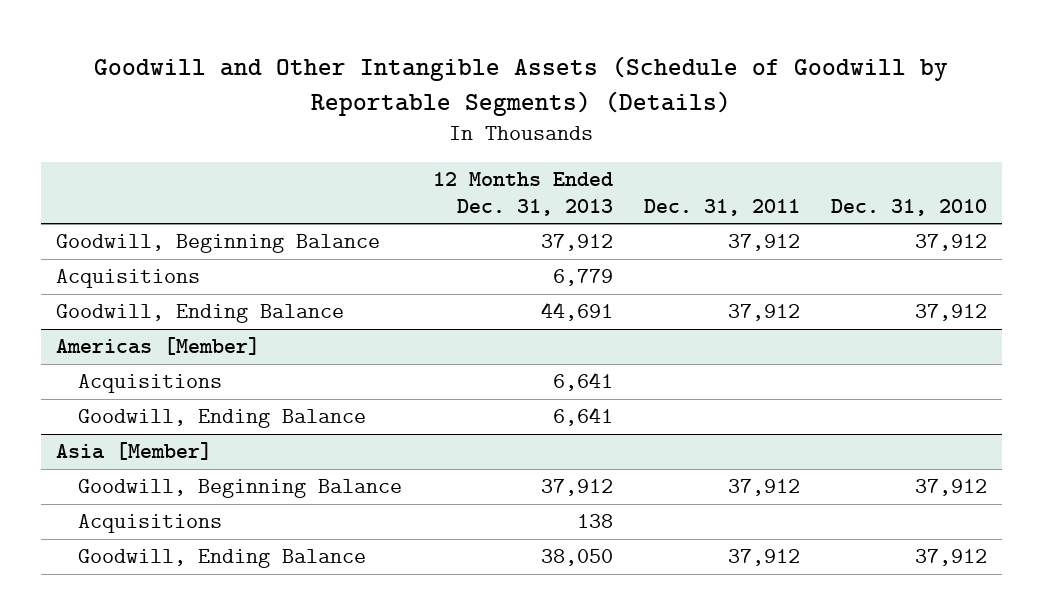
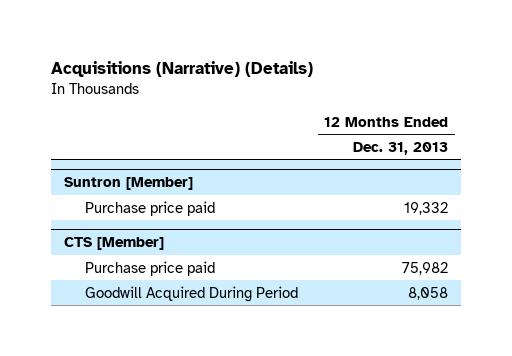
[94,56,949,116] Goodwill and Other Intangible Assets (Schedule of Goodwill by Reportable Segments) (Details) -> [50,60,313,77] Acquisitions (Narrative) (Details)
[643,198,800,216] Dec. 31, 2011 -> none
[830,198,987,216] Dec. 31, 2010 -> none
[56,234,381,254] Goodwill, Beginning Balance -> none
[56,269,201,289] Acquisitions -> none
[56,304,345,324] Goodwill, Ending Balance -> none
[56,337,261,356] Americas [Member] -> none
[77,374,222,394] Acquisitions -> none
[77,409,366,429] Goodwill, Ending Balance -> none
[56,442,213,461] Asia [Member] -> none
[77,479,402,499] Goodwill, Beginning Balance -> none
[77,514,222,534] Acquisitions -> none
[77,549,366,569] Goodwill, Ending Balance -> none
none -> [63,176,193,190] Suntron [Member]
none -> [85,200,216,216] Purchase price paid
none -> [63,236,164,250] CTS [Member]
none -> [85,260,216,276] Purchase price paid
none -> [85,285,299,302] Goodwill Acquired During Period

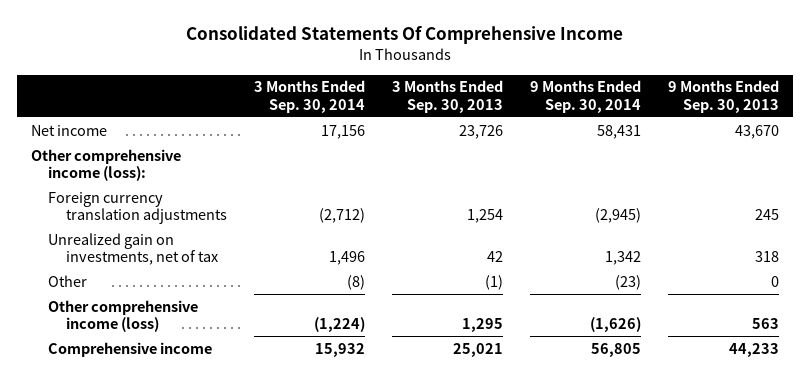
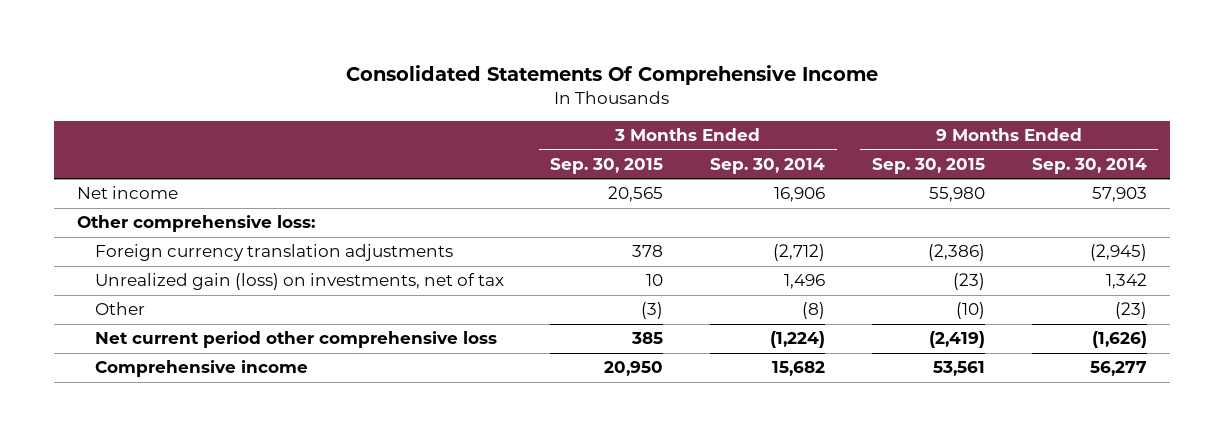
[392,80,504,113] 3 Months Ended Sep. 30, 2013 -> none
[668,80,780,113] 9 Months Ended Sep. 30, 2013 -> none
none -> [550,158,664,175] Sep. 30, 2015
none -> [871,158,985,175] Sep. 30, 2015
[321,124,366,139] 17,156 -> [774,187,826,203] 16,906
[597,124,642,139] 58,431 -> [1091,187,1147,203] 57,903
[30,148,181,182] Other comprehensive income (loss): -> [77,215,316,233] Other comprehensive loss:
[48,232,219,266] Unrealized gain on investments, net of tax -> [94,273,504,291] Unrealized gain (loss) on investments, net of tax
[48,299,199,333] Other comprehensive income (loss) -> [94,331,497,349] Net current period other comprehensive loss
[315,342,366,357] 15,932 -> [772,361,826,377] 15,682
[591,342,642,357] 56,805 -> [1089,361,1147,377] 56,277

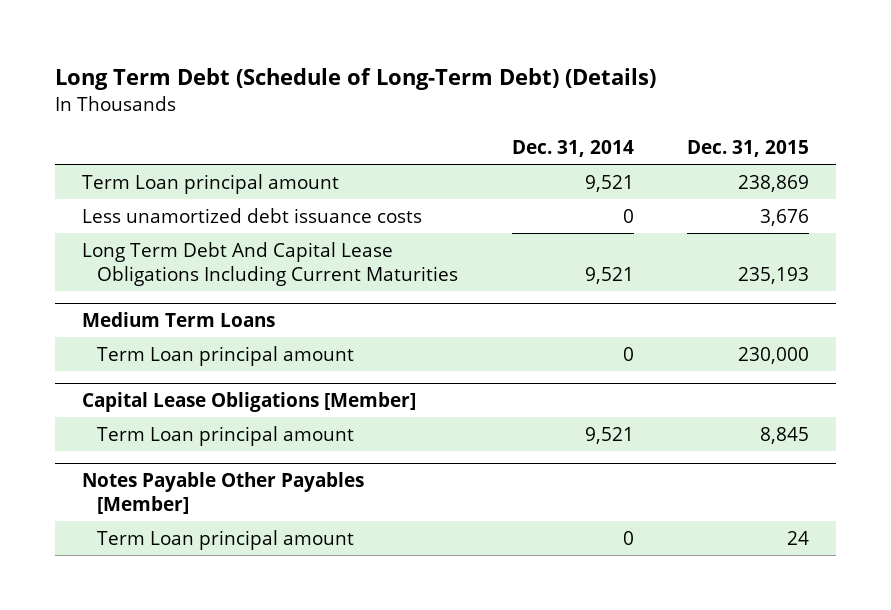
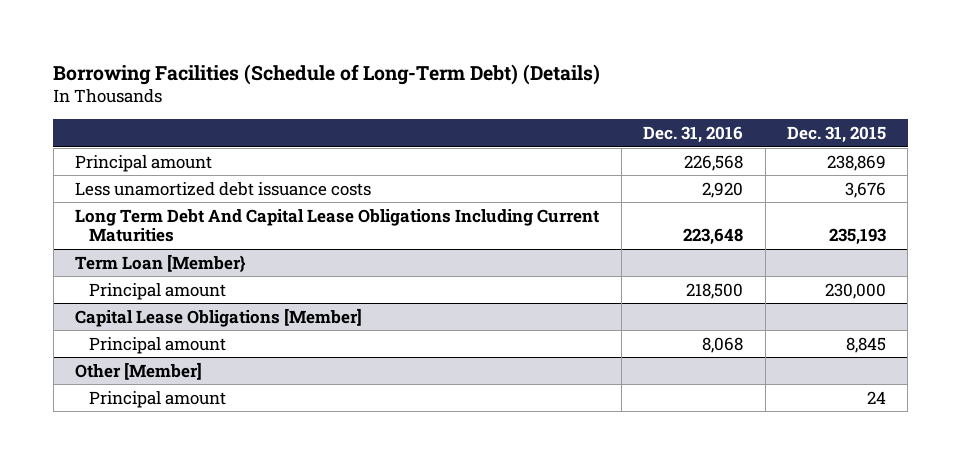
[54,67,656,90] Long Term Debt (Schedule of Long-Term Debt) (Details) -> [53,63,601,85] Borrowing Facilities (Schedule of Long-Term Debt) (Details)
[511,139,634,157] Dec. 31, 2014 -> none
none -> [643,126,744,144] Dec. 31, 2016
[81,174,339,195] Term Loan principal amount -> [75,154,213,172] Principal amount
[81,312,275,328] Medium Term Loans -> [75,253,246,272] Term Loan [Member}
[96,346,354,367] Term Loan principal amount -> [89,282,227,300] Principal amount
[96,426,354,447] Term Loan principal amount -> [89,336,227,354] Principal amount
[81,472,364,515] Notes Payable Other Payables [Member] -> [75,361,203,380] Other [Member]
[96,530,354,551] Term Loan principal amount -> [89,390,227,408] Principal amount

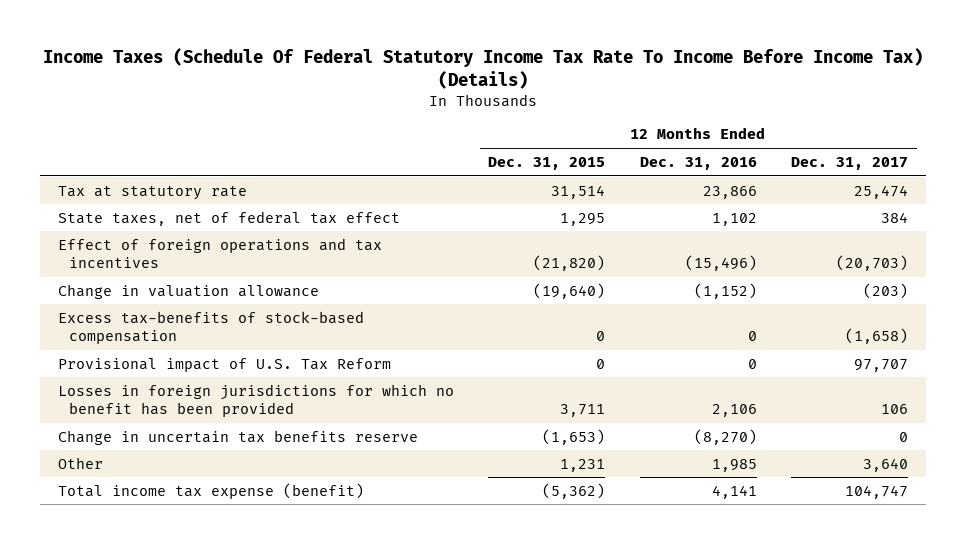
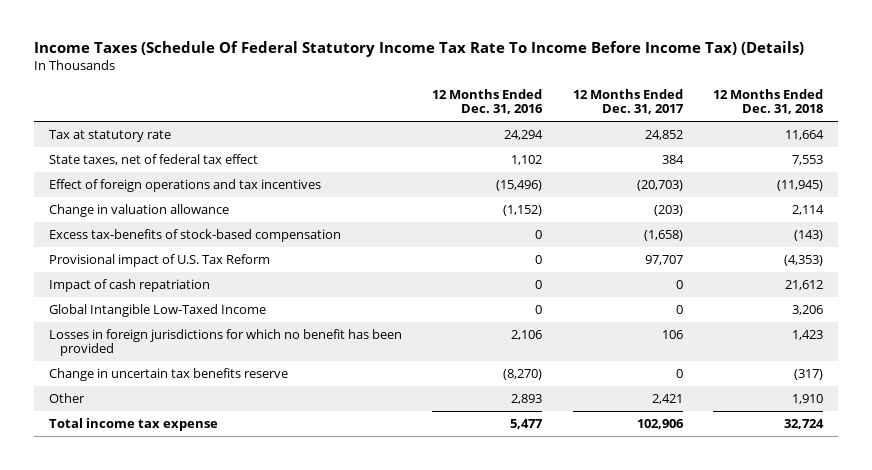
[488,156,606,170] Dec. 31, 2015 -> none
none -> [713,88,824,115] 12 Months Ended Dec. 31, 2018
[702,185,757,199] 23,866 -> [504,129,544,140] 24,294
[854,184,909,199] 25,474 -> [644,129,683,140] 24,852
none -> [48,278,210,292] Impact of cash repatriation
none -> [48,303,266,317] Global Intangible Low-Taxed Income
[711,458,757,472] 1,985 -> [511,393,543,404] 2,893
[863,457,909,472] 3,640 -> [651,393,683,404] 2,421
[57,482,364,499] Total income tax expense (benefit) -> [48,417,218,431] Total income tax expense
[711,484,757,499] 4,141 -> [510,418,544,429] 5,477
[845,484,909,499] 104,747 -> [636,418,684,429] 102,906

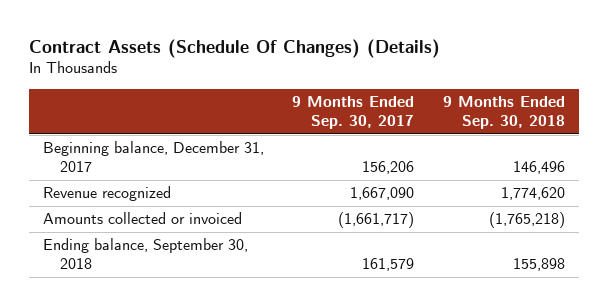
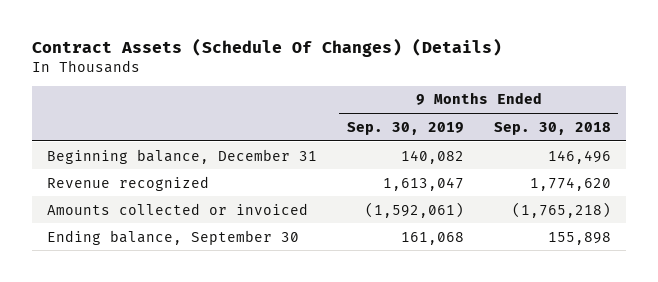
[292,96,415,130] 9 Months Ended Sep. 30, 2017 -> none
none -> [346,121,464,135] Sep. 30, 2019
[42,141,264,173] Beginning balance, December 31, 2017 -> [46,148,317,164] Beginning balance, December 31
[42,238,248,270] Ending balance, September 30, 2018 -> [46,229,299,245] Ending balance, September 30

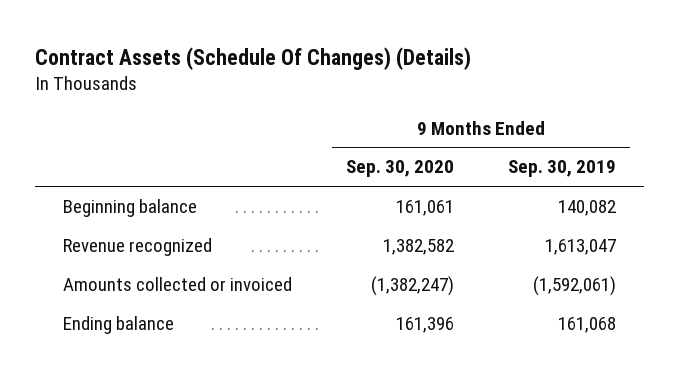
[493,121,611,135] Sep. 30, 2018 -> none
none -> [346,160,455,178] Sep. 30, 2020
[46,148,317,164] Beginning balance, December 31 -> [62,198,197,217] Beginning balance
[46,229,299,245] Ending balance, September 30 -> [62,315,174,334] Ending balance

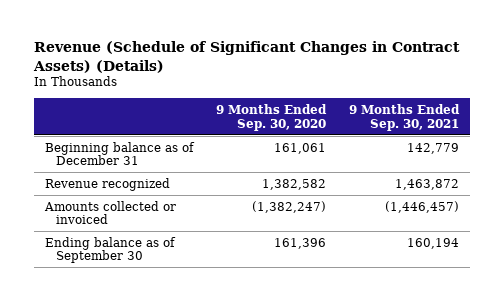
[35,46,472,70] Contract Assets (Schedule Of Changes) (Details) -> [32,41,460,73] Revenue (Schedule of Significant Changes in Contract Assets) (Details)
[508,160,617,178] Sep. 30, 2019 -> none
none -> [349,103,461,131] 9 Months Ended Sep. 30, 2021
[62,198,197,217] Beginning balance -> [45,141,196,166] Beginning balance as of December 31
[62,315,174,334] Ending balance -> [45,236,177,264] Ending balance as of September 30

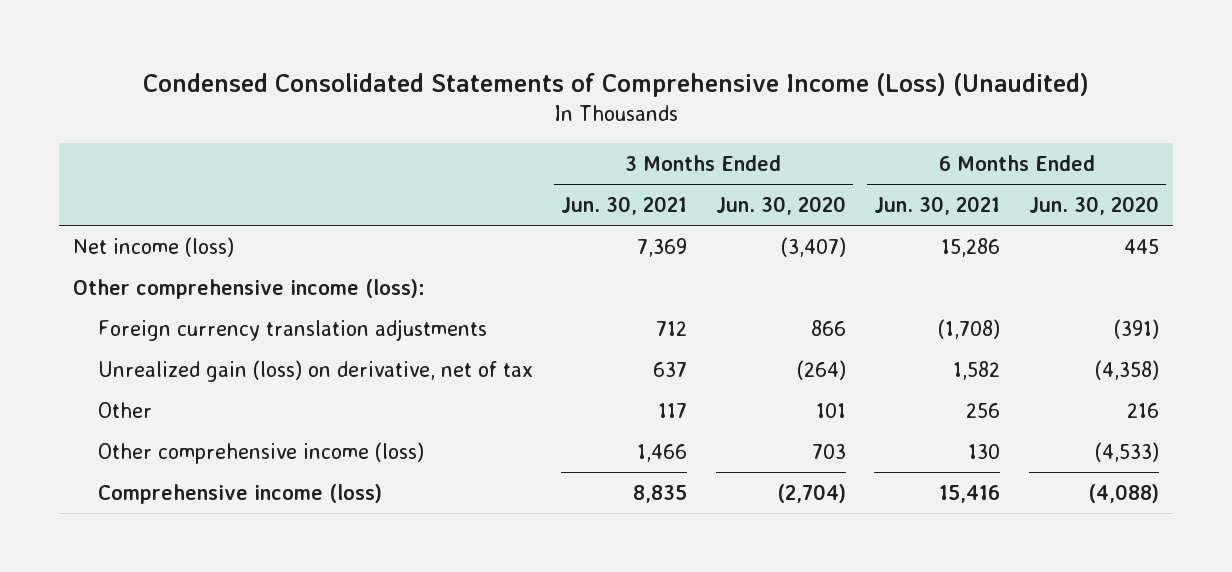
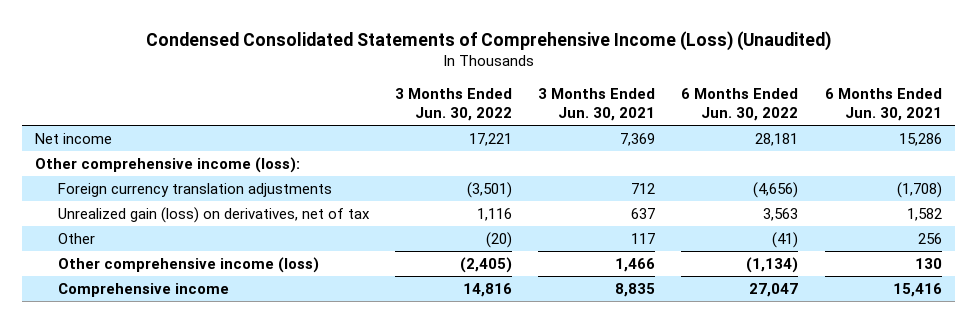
[715,196,846,216] Jun. 30, 2020 -> none
[1028,196,1159,216] Jun. 30, 2020 -> none
none -> [395,88,513,122] 3 Months Ended Jun. 30, 2022
none -> [681,88,799,122] 6 Months Ended Jun. 30, 2022
[72,236,234,257] Net income (loss) -> [35,133,113,145] Net income
[97,359,533,382] Unrealized gain (loss) on derivative, net of tax -> [57,207,370,224] Unrealized gain (loss) on derivatives, net of tax
[97,483,382,504] Comprehensive income (loss) -> [57,283,229,298] Comprehensive income

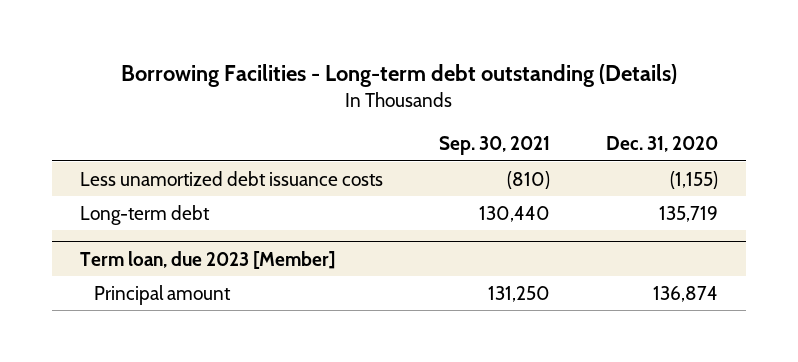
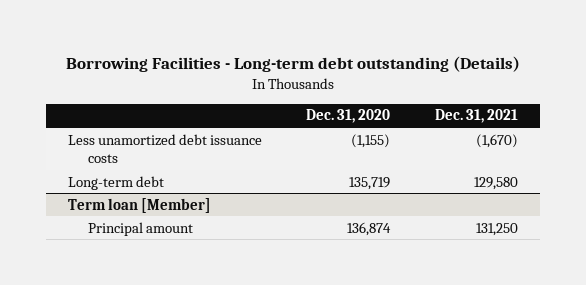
[438,136,550,156] Sep. 30, 2021 -> none
none -> [434,109,518,124] Dec. 31, 2021
[79,250,335,269] Term loan, due 2023 [Member] -> [68,197,212,213] Term loan [Member]

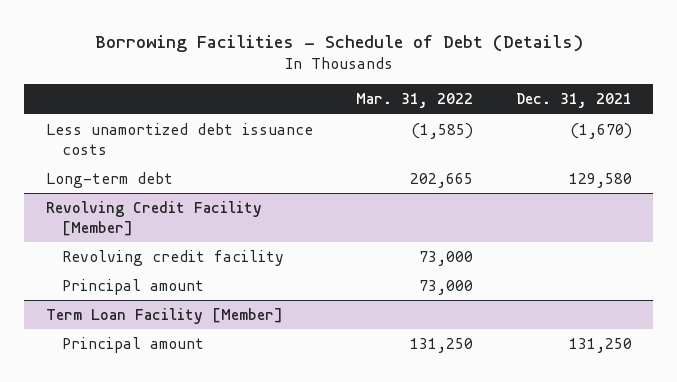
[65,55,520,72] Borrowing Facilities - Long-term debt outstanding (Details) -> [94,34,583,52] Borrowing Facilities - Schedule of Debt (Details)
[306,109,391,124] Dec. 31, 2020 -> none
none -> [355,93,473,109] Mar. 31, 2022
none -> [45,201,262,236] Revolving Credit Facility [Member]
none -> [61,250,284,267] Revolving credit facility
none -> [61,279,204,296] Principal amount
[68,197,212,213] Term loan [Member] -> [45,308,283,325] Term Loan Facility [Member]

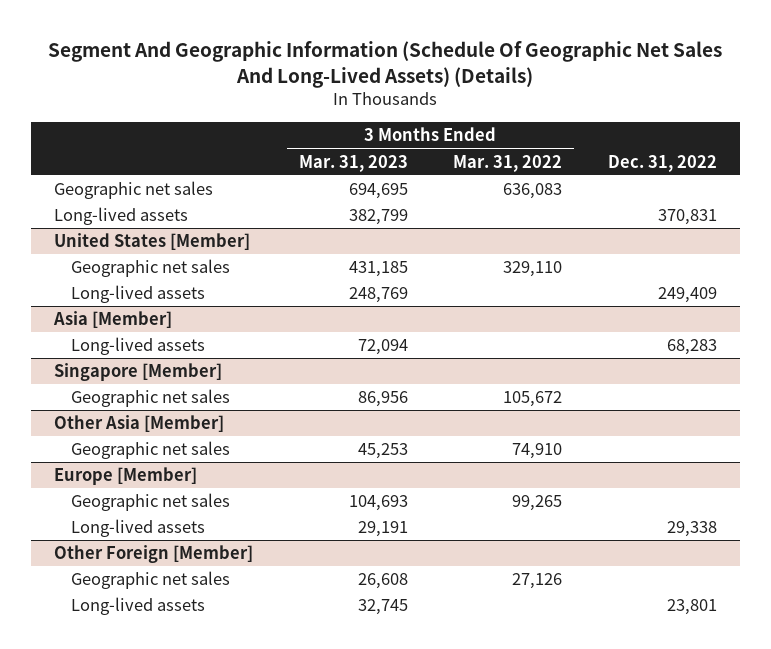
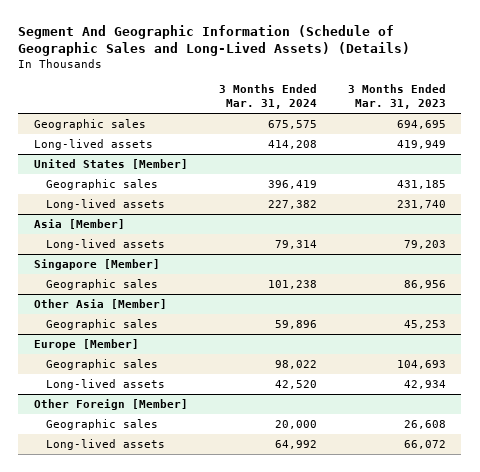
[48,41,723,88] Segment And Geographic Information (Schedule Of Geographic Net Sales And Long-Lived Assets) (Details) -> [18,24,411,57] Segment And Geographic Information (Schedule of Geographic Sales and Long-Lived Assets) (Details)
[453,154,563,172] Mar. 31, 2022 -> none
[607,154,717,172] Dec. 31, 2022 -> none
none -> [218,84,317,110] 3 Months Ended Mar. 31, 2024
[54,181,214,200] Geographic net sales -> [33,118,146,130] Geographic sales
[348,209,408,226] 382,799 -> [396,139,446,149] 419,949
[71,259,231,278] Geographic net sales -> [46,178,159,190] Geographic sales
[348,287,408,304] 248,769 -> [396,199,446,209] 231,740
[357,339,408,356] 72,094 -> [403,239,446,249] 79,203
[71,389,231,408] Geographic net sales -> [46,278,159,290] Geographic sales
[71,441,231,460] Geographic net sales -> [46,318,159,330] Geographic sales
[71,493,231,512] Geographic net sales -> [46,358,159,370] Geographic sales
[357,521,408,538] 29,191 -> [403,379,446,389] 42,934
[71,571,231,590] Geographic net sales -> [46,418,159,430] Geographic sales
[357,599,408,616] 32,745 -> [403,439,446,449] 66,072

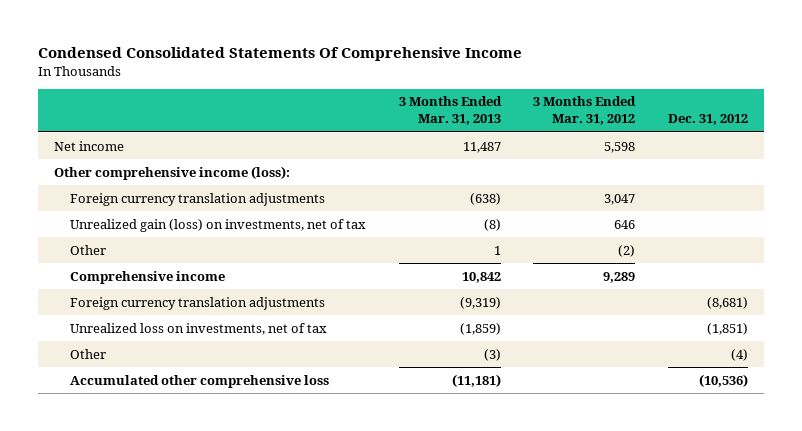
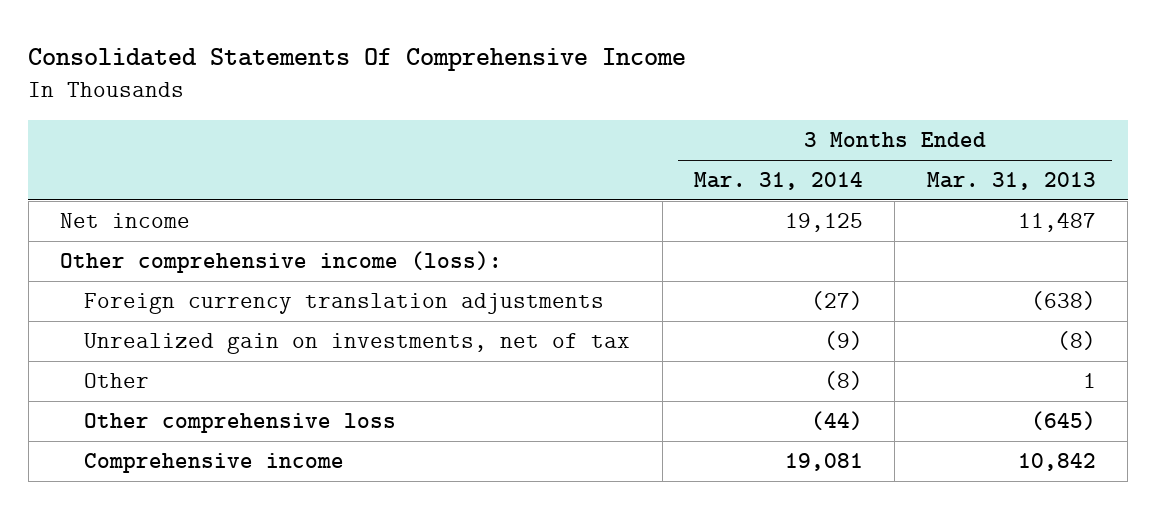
[37,47,522,62] Condensed Consolidated Statements Of Comprehensive Income -> [28,47,687,71] Consolidated Statements Of Comprehensive Income
[533,96,637,126] 3 Months Ended Mar. 31, 2012 -> none
[667,114,748,126] Dec. 31, 2012 -> none
none -> [694,172,864,191] Mar. 31, 2014
[69,218,366,232] Unrealized gain (loss) on investments, net of tax -> [84,333,631,355] Unrealized gain on investments, net of tax
none -> [84,413,397,434] Other comprehensive loss
[69,296,325,310] Foreign currency translation adjustments -> none
[69,322,327,335] Unrealized loss on investments, net of tax -> none
[69,348,106,359] Other -> none
[69,374,329,388] Accumulated other comprehensive loss -> none

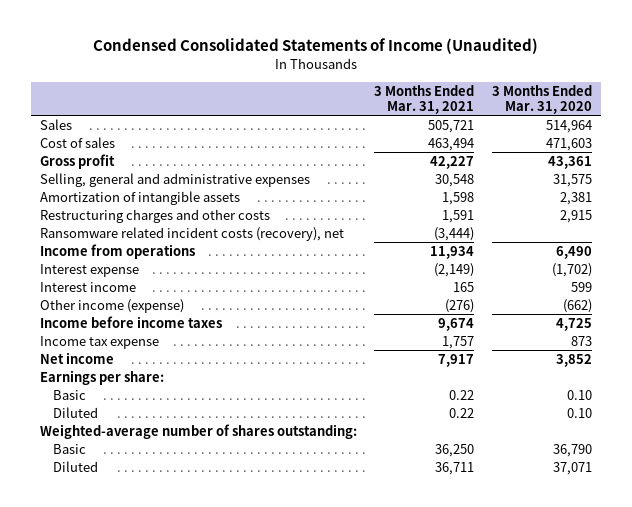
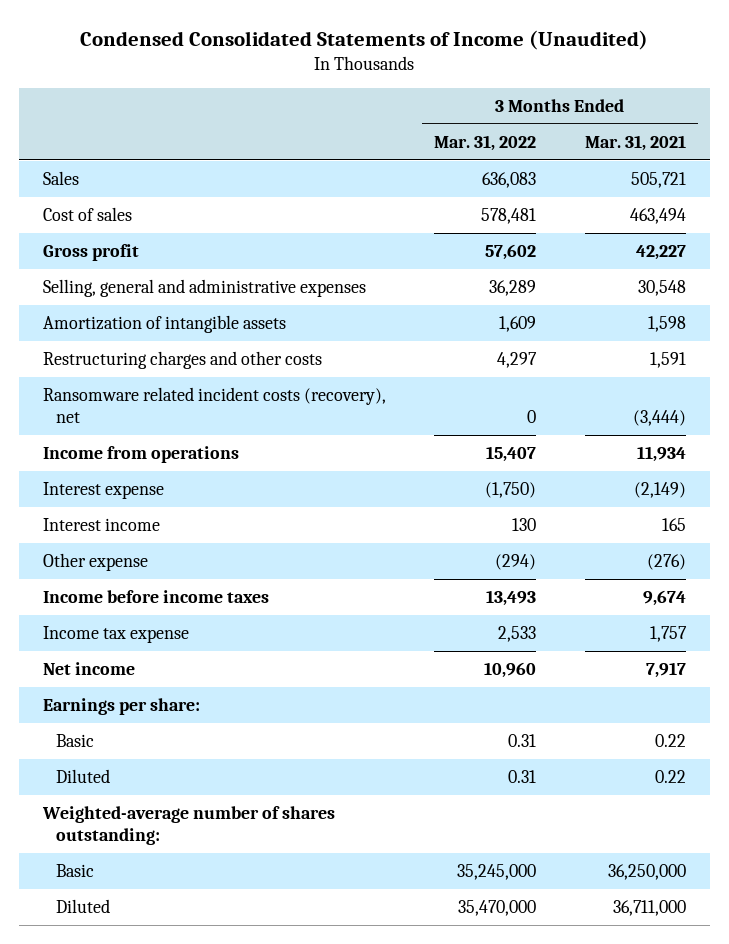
[492,84,593,114] 3 Months Ended Mar. 31, 2020 -> none
none -> [434,134,537,151] Mar. 31, 2022
[39,298,184,313] Other income (expense) -> [42,553,148,572] Other expense
[435,443,475,457] 36,250 -> [607,864,686,881] 36,250,000
[435,461,475,475] 36,711 -> [612,900,686,917] 36,711,000

